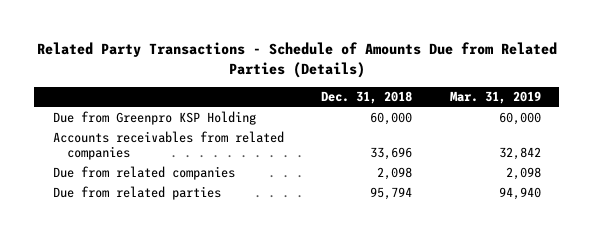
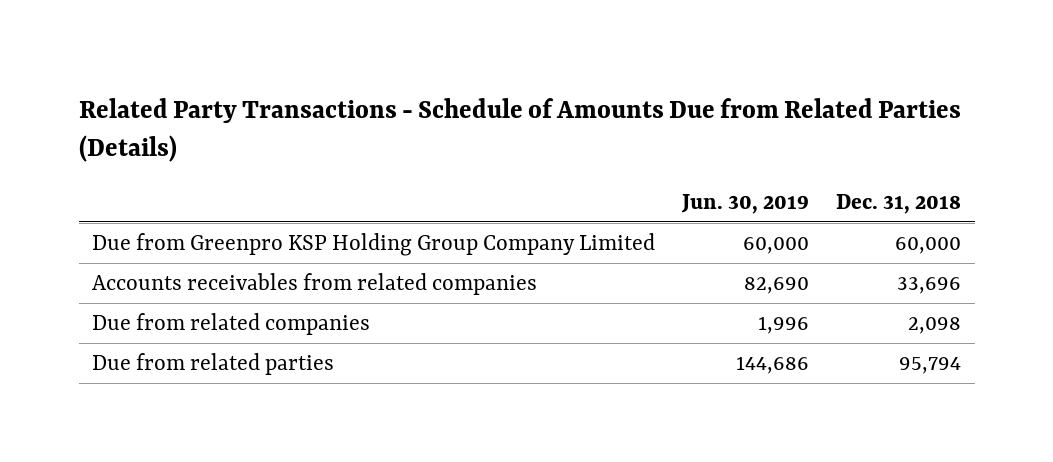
[449,91,541,105] Mar. 31, 2019 -> none
none -> [681,193,810,214] Jun. 30, 2019
[52,111,256,126] Due from Greenpro KSP Holding -> [92,233,656,257] Due from Greenpro KSP Holding Group Company Limited

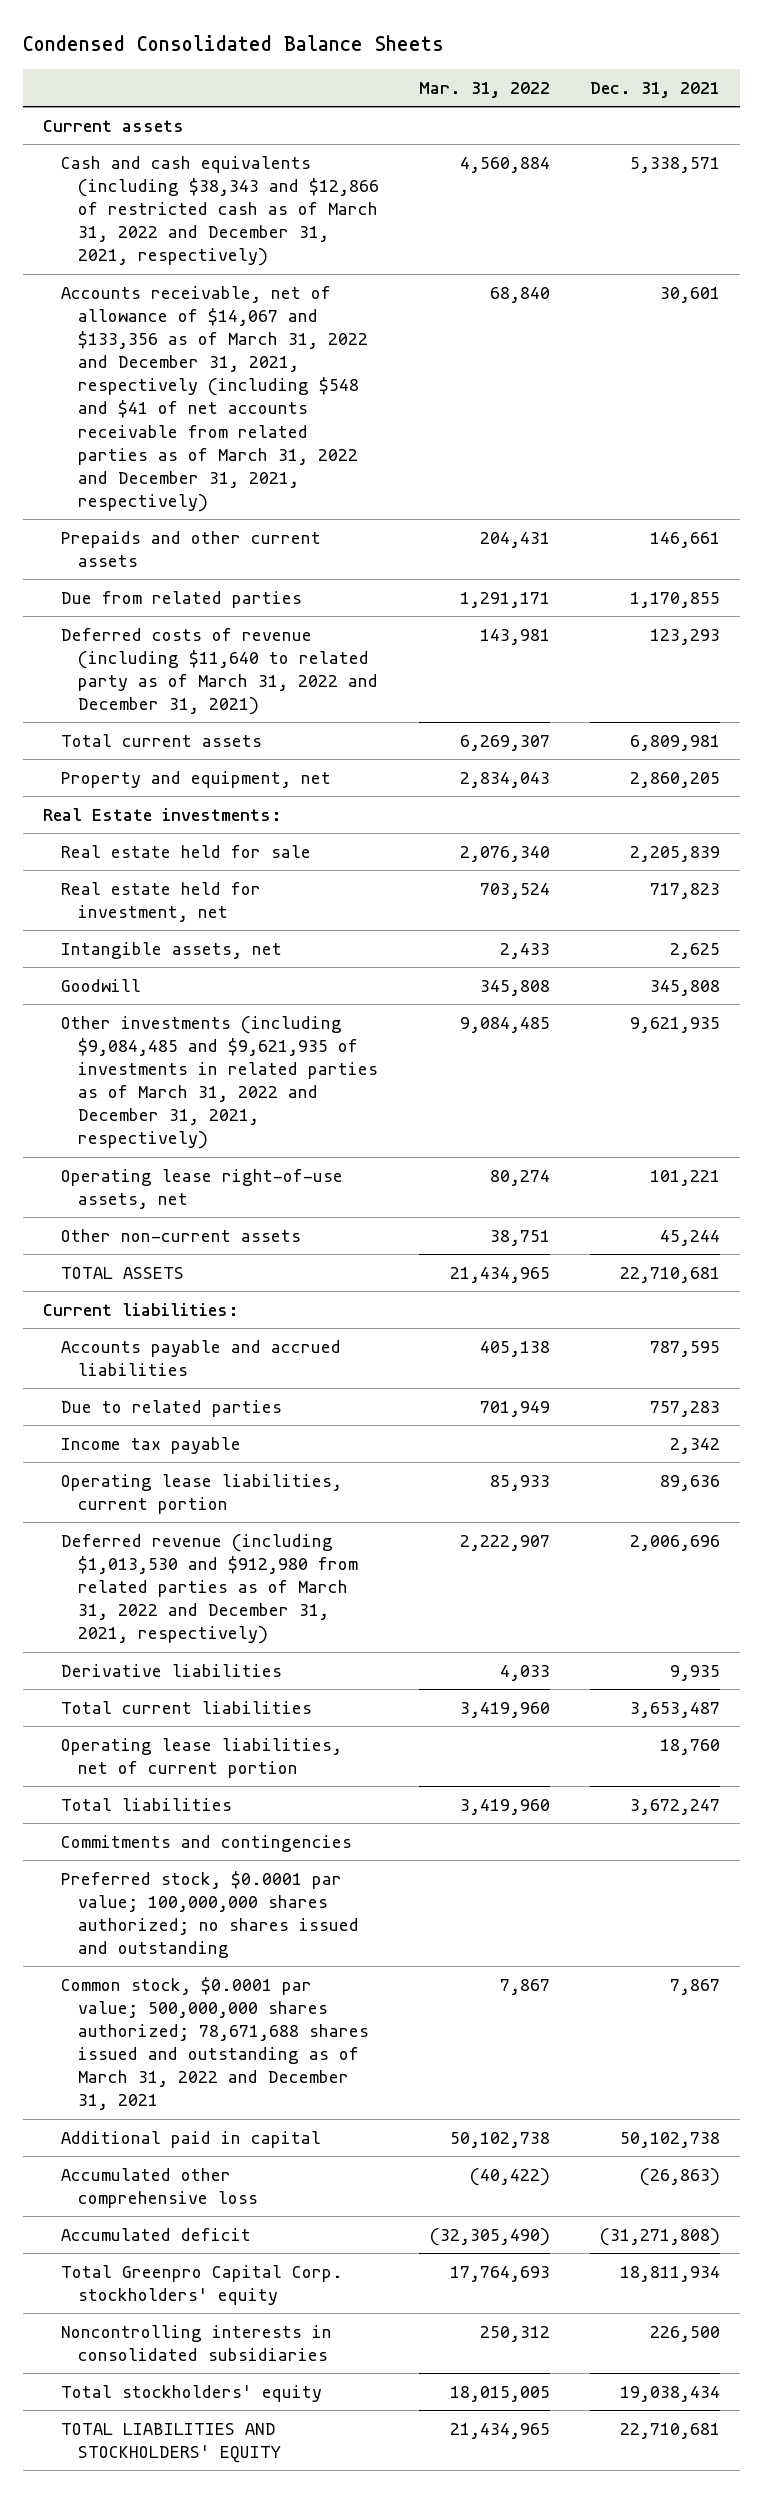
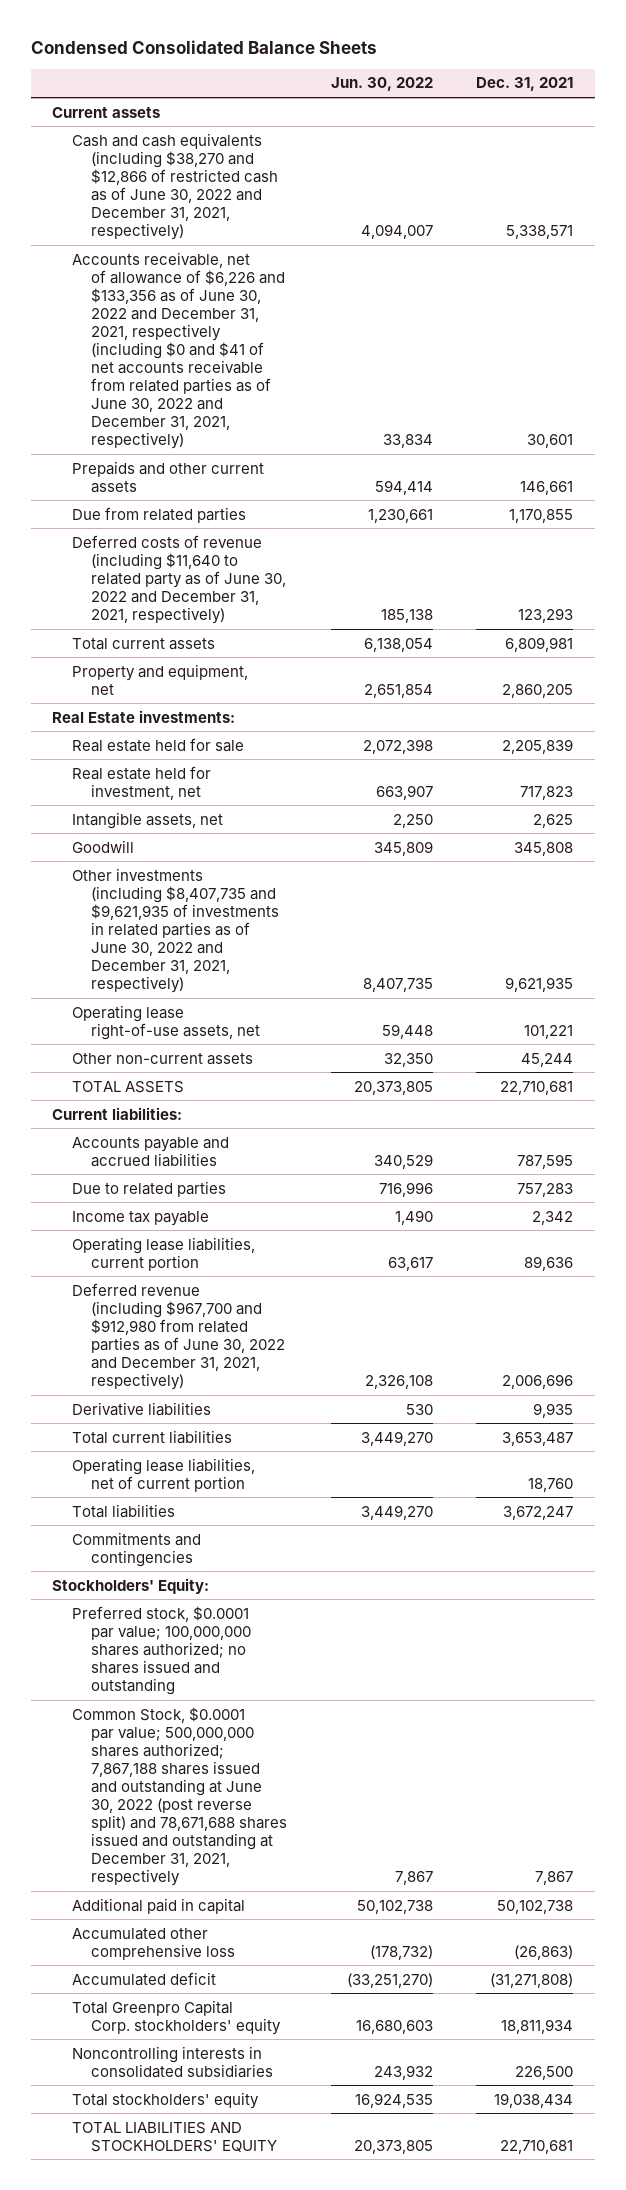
[419,81,551,98] Mar. 31, 2022 -> none
none -> [330,77,433,92] Jun. 30, 2022
[60,155,380,267] Cash and cash equivalents (including $38,343 and $12,866 of restricted cash as of March 31, 2022 and December 31, 2021, respectively) -> [71,132,279,240] Cash and cash equivalents (including $38,270 and $12,866 of restricted cash as of June 30, 2022 and December 31, 2021, respectively)
[60,285,369,513] Accounts receivable, net of allowance of $14,067 and $133,356 as of March 31, 2022 and December 31, 2021, respectively (including $548 and $41 of net accounts receivable from related parties as of March 31, 2022 and December 31, 2021, respectively) -> [71,251,286,450] Accounts receivable, net of allowance of $6,226 and $133,356 as of June 30, 2022 and December 31, 2021, respectively (including $0 and $41 of net accounts receivable from related parties as of June 30, 2022 and December 31, 2021, respectively)
[60,627,379,716] Deferred costs of revenue (including $11,640 to related party as of March 31, 2022 and December 31, 2021) -> [71,534,287,624] Deferred costs of revenue (including $11,640 to related party as of June 30, 2022 and December 31, 2021, respectively)
[60,1015,379,1150] Other investments (including $9,084,485 and $9,621,935 of investments in related parties as of March 31, 2022 and December 31, 2021, respectively) -> [71,867,280,993] Other investments (including $8,407,735 and $9,621,935 of investments in related parties as of June 30, 2022 and December 31, 2021, respectively)
[60,1533,359,1645] Deferred revenue (including $1,013,530 and $912,980 from related parties as of March 31, 2022 and December 31, 2021, respectively) -> [71,1282,286,1390] Deferred revenue (including $967,700 and $912,980 from related parties as of June 30, 2022 and December 31, 2021, respectively)
none -> [52,1577,210,1594] Stockholders' Equity:
[60,1976,370,2111] Common stock, $0.0001 par value; 500,000,000 shares authorized; 78,671,688 shares issued and outstanding as of March 31, 2022 and December 31, 2021 -> [71,1706,288,1887] Common Stock, $0.0001 par value; 500,000,000 shares authorized; 7,867,188 shares issued and outstanding at June 30, 2022 (post reverse split) and 78,671,688 shares issued and outstanding at December 31, 2021, respectively

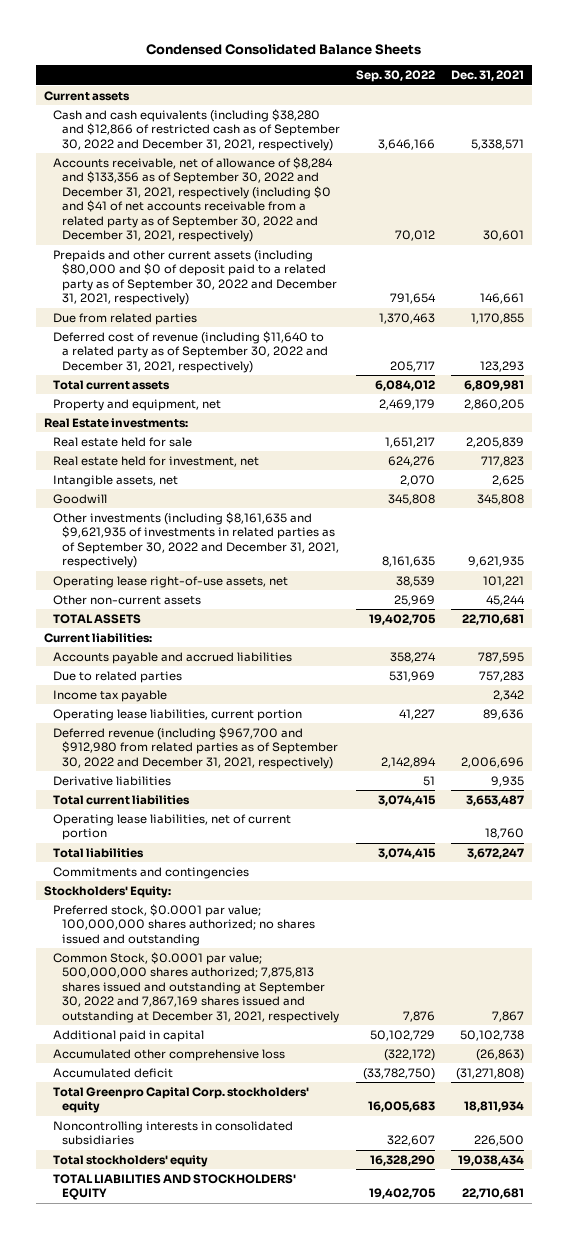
[330,77,433,92] Jun. 30, 2022 -> none
none -> [356,69,436,82] Sep. 30, 2022
[71,132,279,240] Cash and cash equivalents (including $38,270 and $12,866 of restricted cash as of June 30, 2022 and December 31, 2021, respectively) -> [53,108,341,151] Cash and cash equivalents (including $38,280 and $12,866 of restricted cash as of September 30, 2022 and December 31, 2021, respectively)
[71,251,286,450] Accounts receivable, net of allowance of $6,226 and $133,356 as of June 30, 2022 and December 31, 2021, respectively (including $0 and $41 of net accounts receivable from related parties as of June 30, 2022 and December 31, 2021, respectively) -> [53,156,334,243] Accounts receivable, net of allowance of $8,284 and $133,356 as of September 30, 2022 and December 31, 2021, respectively (including $0 and $41 of net accounts receivable from a related party as of September 30, 2022 and December 31, 2021, respectively)
[71,460,264,493] Prepaids and other current assets -> [53,249,338,306] Prepaids and other current assets (including $80,000 and $0 of deposit paid to a related party as of September 30, 2022 and December 31, 2021, respectively)
[71,534,287,624] Deferred costs of revenue (including $11,640 to related party as of June 30, 2022 and December 31, 2021, respectively) -> [53,330,329,373] Deferred cost of revenue (including $11,640 to a related party as of September 30, 2022 and December 31, 2021, respectively)
[71,867,280,993] Other investments (including $8,407,735 and $9,621,935 of investments in related parties as of June 30, 2022 and December 31, 2021, respectively) -> [53,511,340,569] Other investments (including $8,161,635 and $9,621,935 of investments in related parties as of September 30, 2022 and December 31, 2021, respectively)
[71,1282,286,1390] Deferred revenue (including $967,700 and $912,980 from related parties as of June 30, 2022 and December 31, 2021, respectively) -> [53,726,339,769] Deferred revenue (including $967,700 and $912,980 from related parties as of September 30, 2022 and December 31, 2021, respectively)
[71,1706,288,1887] Common Stock, $0.0001 par value; 500,000,000 shares authorized; 7,867,188 shares issued and outstanding at June 30, 2022 (post reverse split) and 78,671,688 shares issued and outstanding at December 31, 2021, respectively -> [53,951,340,1023] Common Stock, $0.0001 par value; 500,000,000 shares authorized; 7,875,813 shares issued and outstanding at September 30, 2022 and 7,867,169 shares issued and outstanding at December 31, 2021, respectively

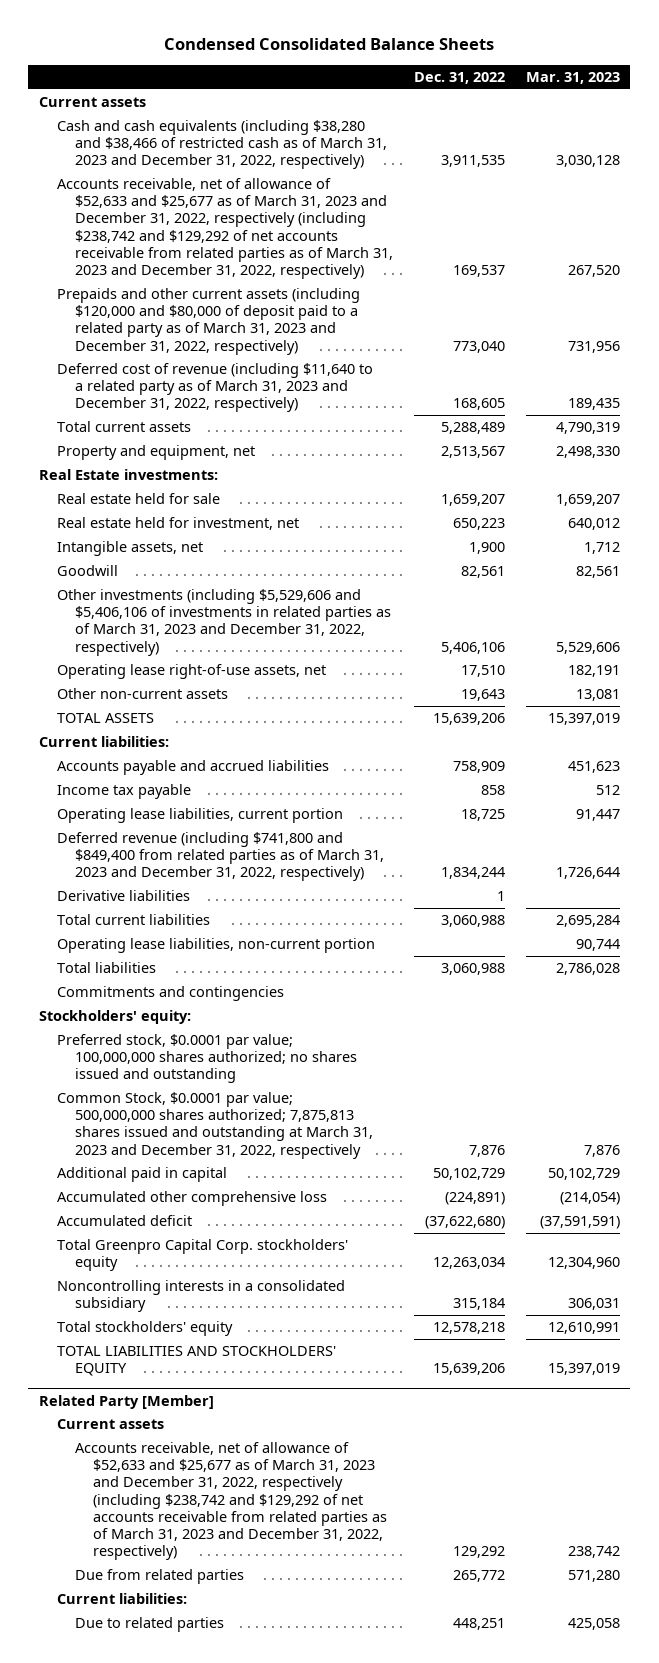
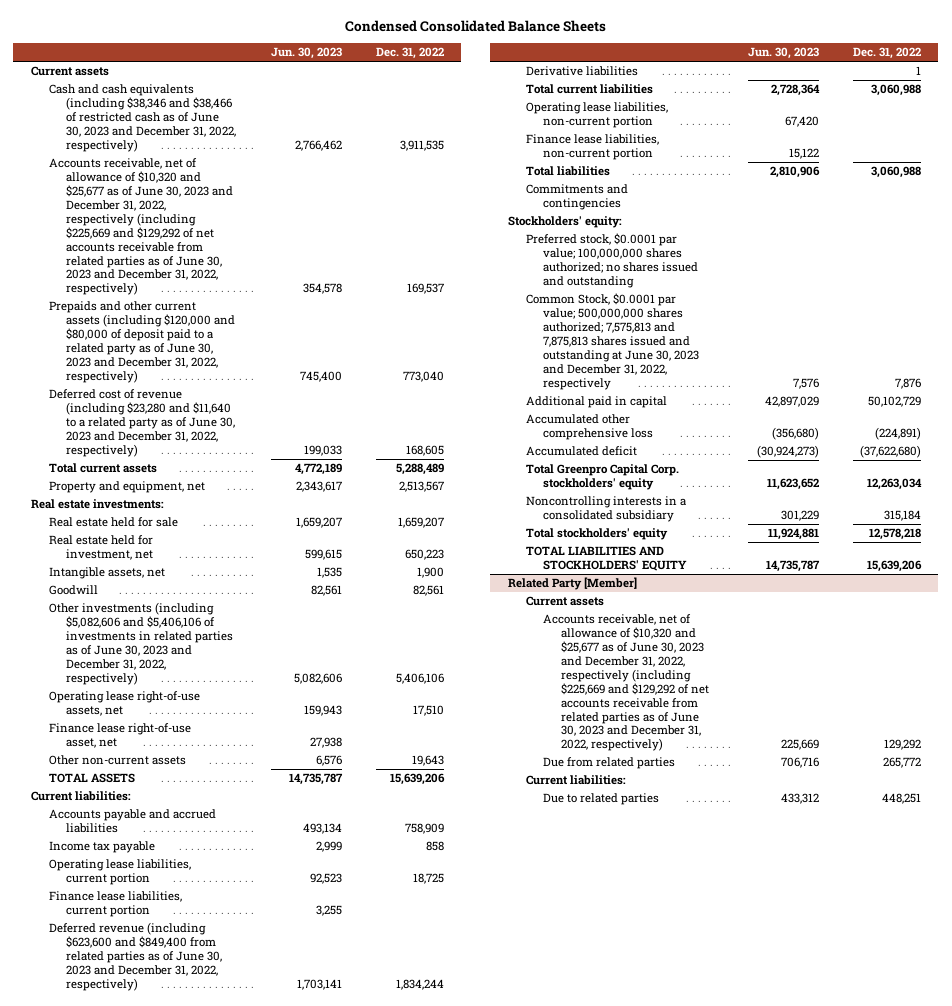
[525,71,620,84] Mar. 31, 2023 -> none
none -> [270,47,342,60] Jun. 30, 2023
[56,120,387,170] Cash and cash equivalents (including $38,280 and $38,466 of restricted cash as of March 31, 2023 and December 31, 2022, respectively) -> [48,84,237,152] Cash and cash equivalents (including $38,346 and $38,466 of restricted cash as of June 30, 2023 and December 31, 2022, respectively)
[56,178,393,280] Accounts receivable, net of allowance of $52,633 and $25,677 as of March 31, 2023 and December 31, 2022, respectively (including $238,742 and $129,292 of net accounts receivable from related parties as of March 31, 2023 and December 31, 2022, respectively) -> [48,158,234,296] Accounts receivable, net of allowance of $10,320 and $25,677 as of June 30, 2023 and December 31, 2022, respectively (including $225,669 and $129,292 of net accounts receivable from related parties as of June 30, 2023 and December 31, 2022, respectively)
[56,288,360,355] Prepaids and other current assets (including $120,000 and $80,000 of deposit paid to a related party as of March 31, 2023 and December 31, 2022, respectively) -> [48,301,236,383] Prepaids and other current assets (including $120,000 and $80,000 of deposit paid to a related party as of June 30, 2023 and December 31, 2022, respectively)
[56,363,373,413] Deferred cost of revenue (including $11,640 to a related party as of March 31, 2023 and December 31, 2022, respectively) -> [48,389,236,457] Deferred cost of revenue (including $23,280 and $11,640 to a related party as of June 30, 2023 and December 31, 2022, respectively)
[38,469,218,481] Real Estate investments: -> [30,499,164,510] Real estate investments:
[56,589,391,656] Other investments (including $5,529,606 and $5,406,106 of investments in related parties as of March 31, 2023 and December 31, 2022, respectively) -> [48,602,234,685] Other investments (including $5,082,606 and $5,406,106 of investments in related parties as of June 30, 2023 and December 31, 2022, respectively)
none -> [48,723,191,749] Finance lease right-of-use asset, net
none -> [48,891,182,918] Finance lease liabilities, current portion
[56,832,384,882] Deferred revenue (including $741,800 and $849,400 from related parties as of March 31, 2023 and December 31, 2022, respectively) -> [48,922,223,991] Deferred revenue (including $623,600 and $849,400 from related parties as of June 30, 2023 and December 31, 2022, respectively)
none -> [525,134,659,161] Finance lease liabilities, non-current portion
[56,1092,373,1159] Common Stock, $0.0001 par value; 500,000,000 shares authorized; 7,875,813 shares issued and outstanding at March 31, 2023 and December 31, 2022, respectively -> [525,293,700,390] Common Stock, $0.0001 par value; 500,000,000 shares authorized; 7,575,813 and 7,875,813 shares issued and outstanding at June 30, 2023 and December 31, 2022, respectively
[74,1442,387,1561] Accounts receivable, net of allowance of $52,633 and $25,677 as of March 31, 2023 and December 31, 2022, respectively (including $238,742 and $129,292 of net accounts receivable from related parties as of March 31, 2023 and December 31, 2022, respectively) -> [543,614,710,752] Accounts receivable, net of allowance of $10,320 and $25,677 as of June 30, 2023 and December 31, 2022, respectively (including $225,669 and $129,292 of net accounts receivable from related parties as of June 30, 2023 and December 31, 2022, respectively)

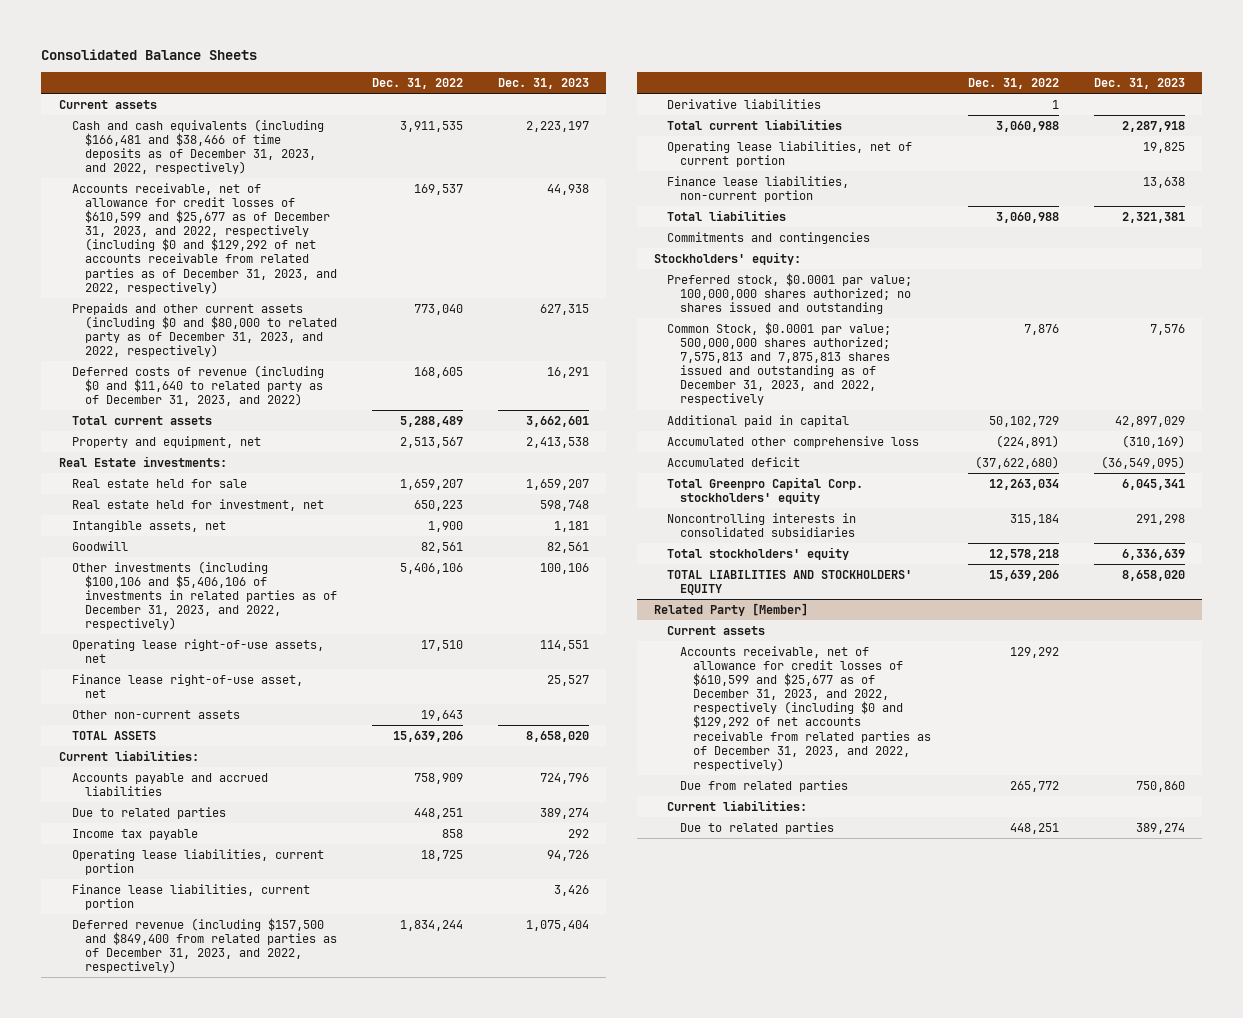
[344,20,606,33] Condensed Consolidated Balance Sheets -> [41,49,258,61] Consolidated Balance Sheets
[270,47,342,60] Jun. 30, 2023 -> none
none -> [497,78,589,90] Dec. 31, 2023
[48,84,237,152] Cash and cash equivalents (including $38,346 and $38,466 of restricted cash as of June 30, 2023 and December 31, 2022, respectively) -> [71,119,324,175] Cash and cash equivalents (including $166,481 and $38,466 of time deposits as of December 31, 2023, and 2022, respectively)
[48,158,234,296] Accounts receivable, net of allowance of $10,320 and $25,677 as of June 30, 2023 and December 31, 2022, respectively (including $225,669 and $129,292 of net accounts receivable from related parties as of June 30, 2023 and December 31, 2022, respectively) -> [71,183,337,294] Accounts receivable, net of allowance for credit losses of $610,599 and $25,677 as of December 31, 2023, and 2022, respectively (including $0 and $129,292 of net accounts receivable from related parties as of December 31, 2023, and 2022, respectively)
[48,301,236,383] Prepaids and other current assets (including $120,000 and $80,000 of deposit paid to a related party as of June 30, 2023 and December 31, 2022, respectively) -> [71,303,337,358] Prepaids and other current assets (including $0 and $80,000 to related party as of December 31, 2023, and 2022, respectively)
[48,389,236,457] Deferred cost of revenue (including $23,280 and $11,640 to a related party as of June 30, 2023 and December 31, 2022, respectively) -> [71,365,324,407] Deferred costs of revenue (including $0 and $11,640 to related party as of December 31, 2023, and 2022)
[30,499,164,510] Real estate investments: -> [58,456,227,468] Real Estate investments:
[48,602,234,685] Other investments (including $5,082,606 and $5,406,106 of investments in related parties as of June 30, 2023 and December 31, 2022, respectively) -> [71,561,337,631] Other investments (including $100,106 and $5,406,106 of investments in related parties as of December 31, 2023, and 2022, respectively)
none -> [71,807,226,820] Due to related parties
[48,922,223,991] Deferred revenue (including $623,600 and $849,400 from related parties as of June 30, 2023 and December 31, 2022, respectively) -> [71,918,337,974] Deferred revenue (including $157,500 and $849,400 from related parties as of December 31, 2023, and 2022, respectively)
[525,102,668,129] Operating lease liabilities, non-current portion -> [667,141,913,168] Operating lease liabilities, net of current portion
[525,293,700,390] Common Stock, $0.0001 par value; 500,000,000 shares authorized; 7,575,813 and 7,875,813 shares issued and outstanding at June 30, 2023 and December 31, 2022, respectively -> [667,322,892,406] Common Stock, $0.0001 par value; 500,000,000 shares authorized; 7,575,813 and 7,875,813 shares issued and outstanding as of December 31, 2023, and 2022, respectively
[525,496,686,523] Noncontrolling interests in a consolidated subsidiary -> [667,513,857,538] Noncontrolling interests in consolidated subsidiaries
[543,614,710,752] Accounts receivable, net of allowance of $10,320 and $25,677 as of June 30, 2023 and December 31, 2022, respectively (including $225,669 and $129,292 of net accounts receivable from related parties as of June 30, 2023 and December 31, 2022, respectively) -> [680,646,932,771] Accounts receivable, net of allowance for credit losses of $610,599 and $25,677 as of December 31, 2023, and 2022, respectively (including $0 and $129,292 of net accounts receivable from related parties as of December 31, 2023, and 2022, respectively)

